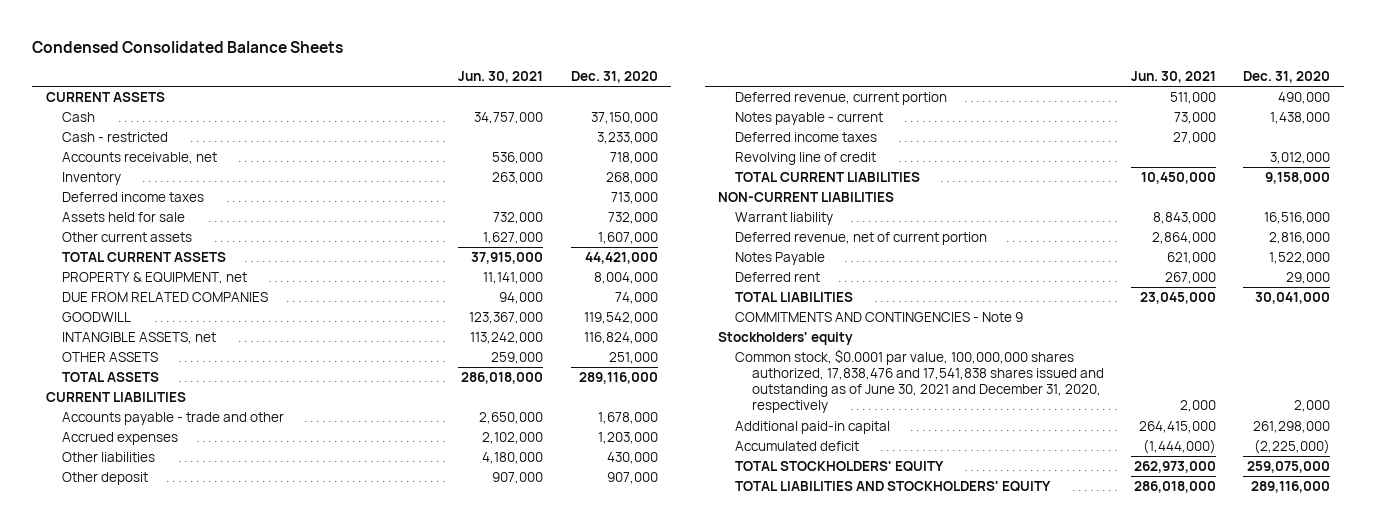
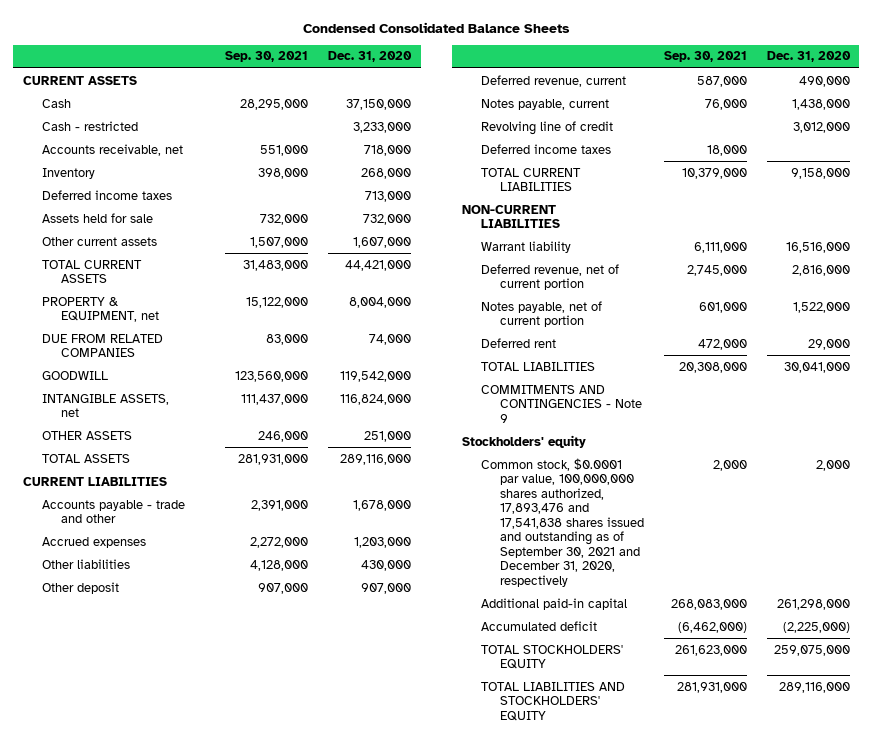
[458,71,544,84] Jun. 30, 2021 -> none
none -> [225,51,309,63] Sep. 30, 2021
[734,91,947,105] Deferred revenue, current portion -> [480,74,626,87] Deferred revenue, current
[734,111,883,125] Notes payable - current -> [480,98,609,110] Notes payable, current
[734,131,877,142] Deferred income taxes -> [480,143,611,154] Deferred income taxes
[734,251,825,265] Notes Payable -> [480,300,602,328] Notes payable, net of current portion
[734,348,1104,414] Common stock, $0.0001 par value, 100,000,000 shares authorized, 17,838,476 and 17,541,838 shares issued and outstanding as of June 30, 2021 and December 31, 2020, respectively -> [480,457,644,587] Common stock, $0.0001 par value, 100,000,000 shares authorized, 17,893,476 and 17,541,838 shares issued and outstanding as of September 30, 2021 and December 31, 2020, respectively

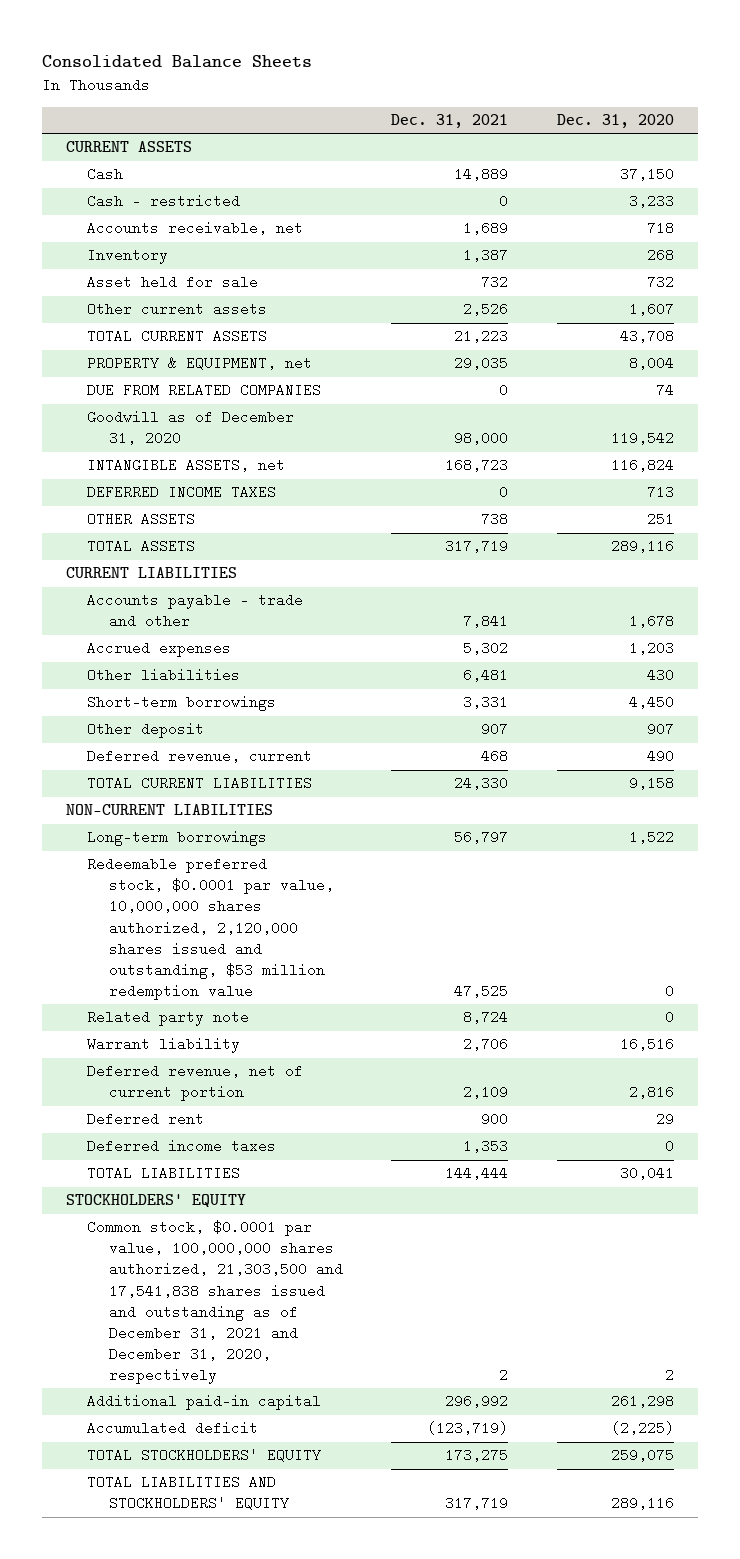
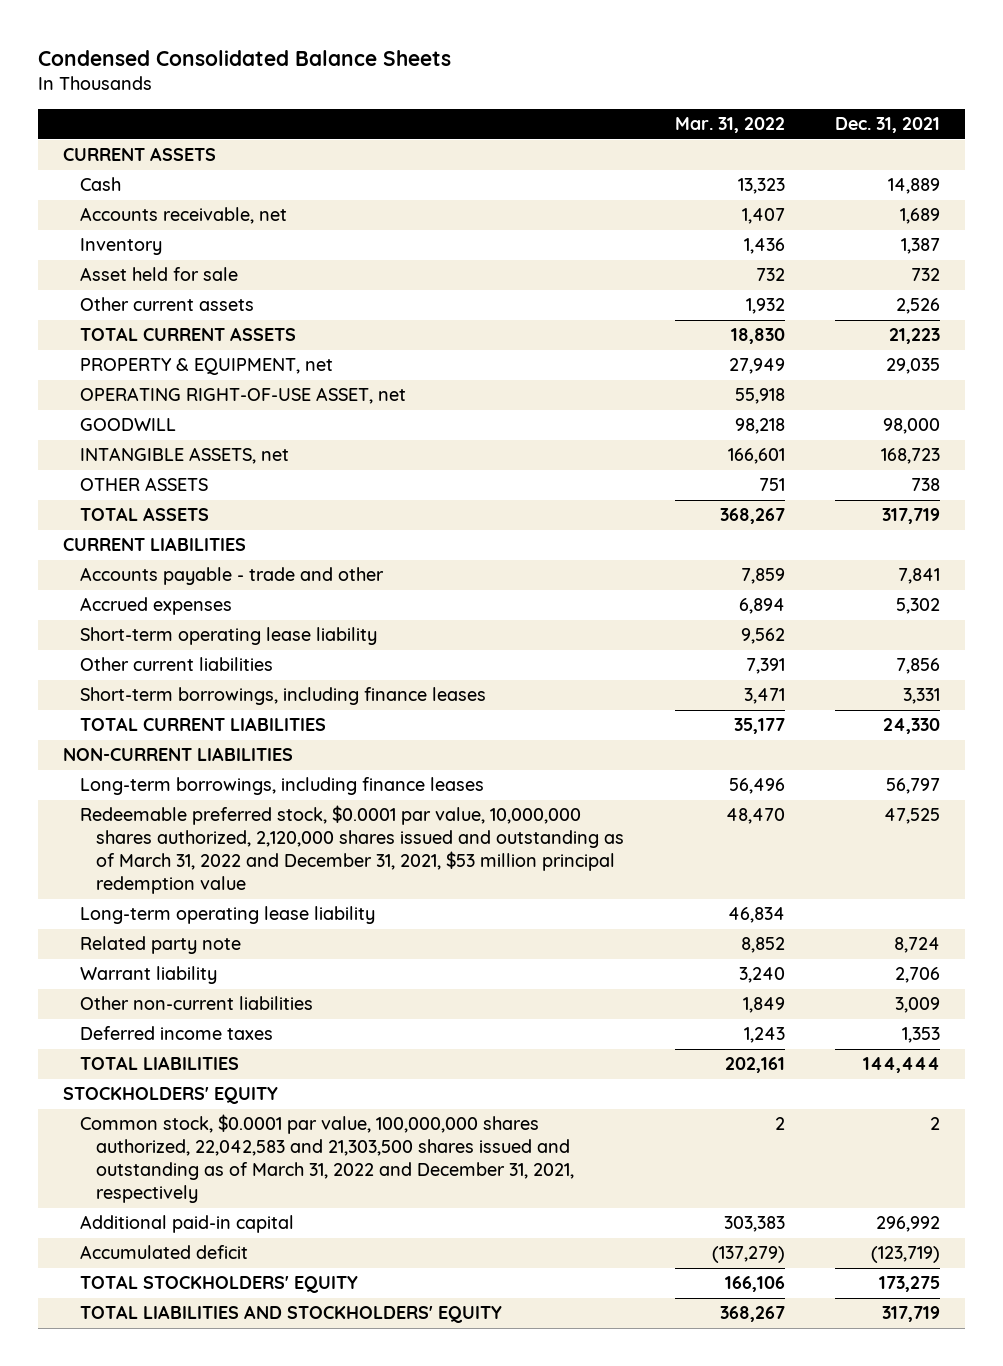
[41,55,312,69] Consolidated Balance Sheets -> [37,49,451,66] Condensed Consolidated Balance Sheets
[556,113,674,128] Dec. 31, 2020 -> none
none -> [674,117,785,134] Mar. 31, 2022
[87,194,241,209] Cash - restricted -> none
[87,383,322,398] DUE FROM RELATED COMPANIES -> none
none -> [79,387,406,405] OPERATING RIGHT-OF-USE ASSET, net
[87,410,295,446] Goodwill as of December 31, 2020 -> [79,418,176,432] GOODWILL
[87,485,277,500] DEFERRED INCOME TAXES -> none
[87,722,205,739] Other deposit -> none
[87,749,313,764] Deferred revenue, current -> none
none -> [79,627,377,646] Short-term operating lease liability
[87,668,241,683] Other liabilities -> [79,657,273,672] Other current liabilities
[463,668,509,683] 6,481 -> [895,658,940,675] 7,856
[87,695,277,712] Short-term borrowings -> [79,687,486,706] Short-term borrowings, including finance leases
[87,830,268,847] Long-term borrowings -> [79,777,484,796] Long-term borrowings, including finance leases
[87,857,334,1000] Redeemable preferred stock, $0.0001 par value, 10,000,000 shares authorized, 2,120,000 shares issued and outstanding, $53 million redemption value -> [79,805,625,895] Redeemable preferred stock, $0.0001 par value, 10,000,000 shares authorized, 2,120,000 shares issued and outstanding as of March 31, 2022 and December 31, 2021, $53 million principal redemption value
none -> [79,906,375,925] Long-term operating lease liability
[87,1064,304,1102] Deferred revenue, net of current portion -> none
[87,1112,205,1127] Deferred rent -> none
none -> [79,996,313,1011] Other non-current liabilities
[87,1220,343,1384] Common stock, $0.0001 par value, 100,000,000 shares authorized, 21,303,500 and 17,541,838 shares issued and outstanding as of December 31, 2021 and December 31, 2020, respectively -> [79,1114,575,1204] Common stock, $0.0001 par value, 100,000,000 shares authorized, 22,042,583 and 21,303,500 shares issued and outstanding as of March 31, 2022 and December 31, 2021, respectively

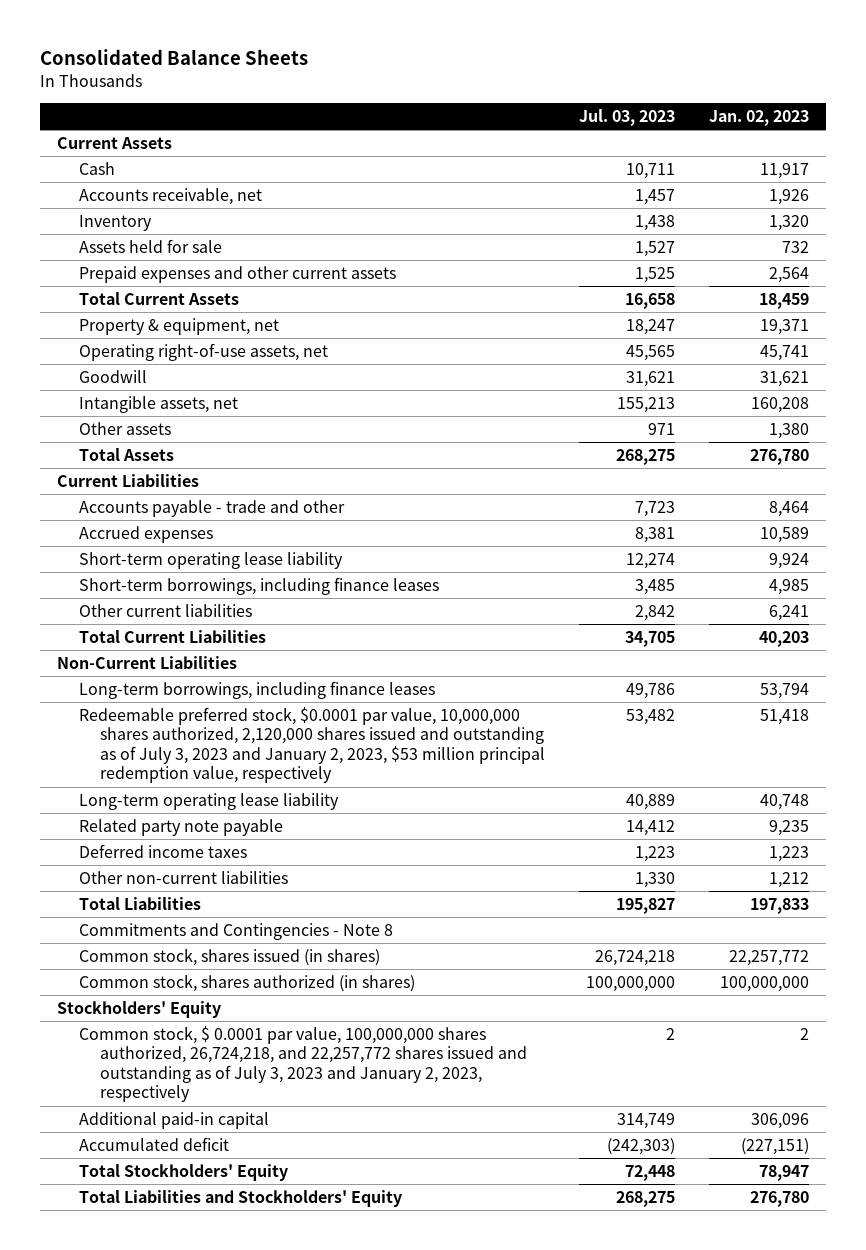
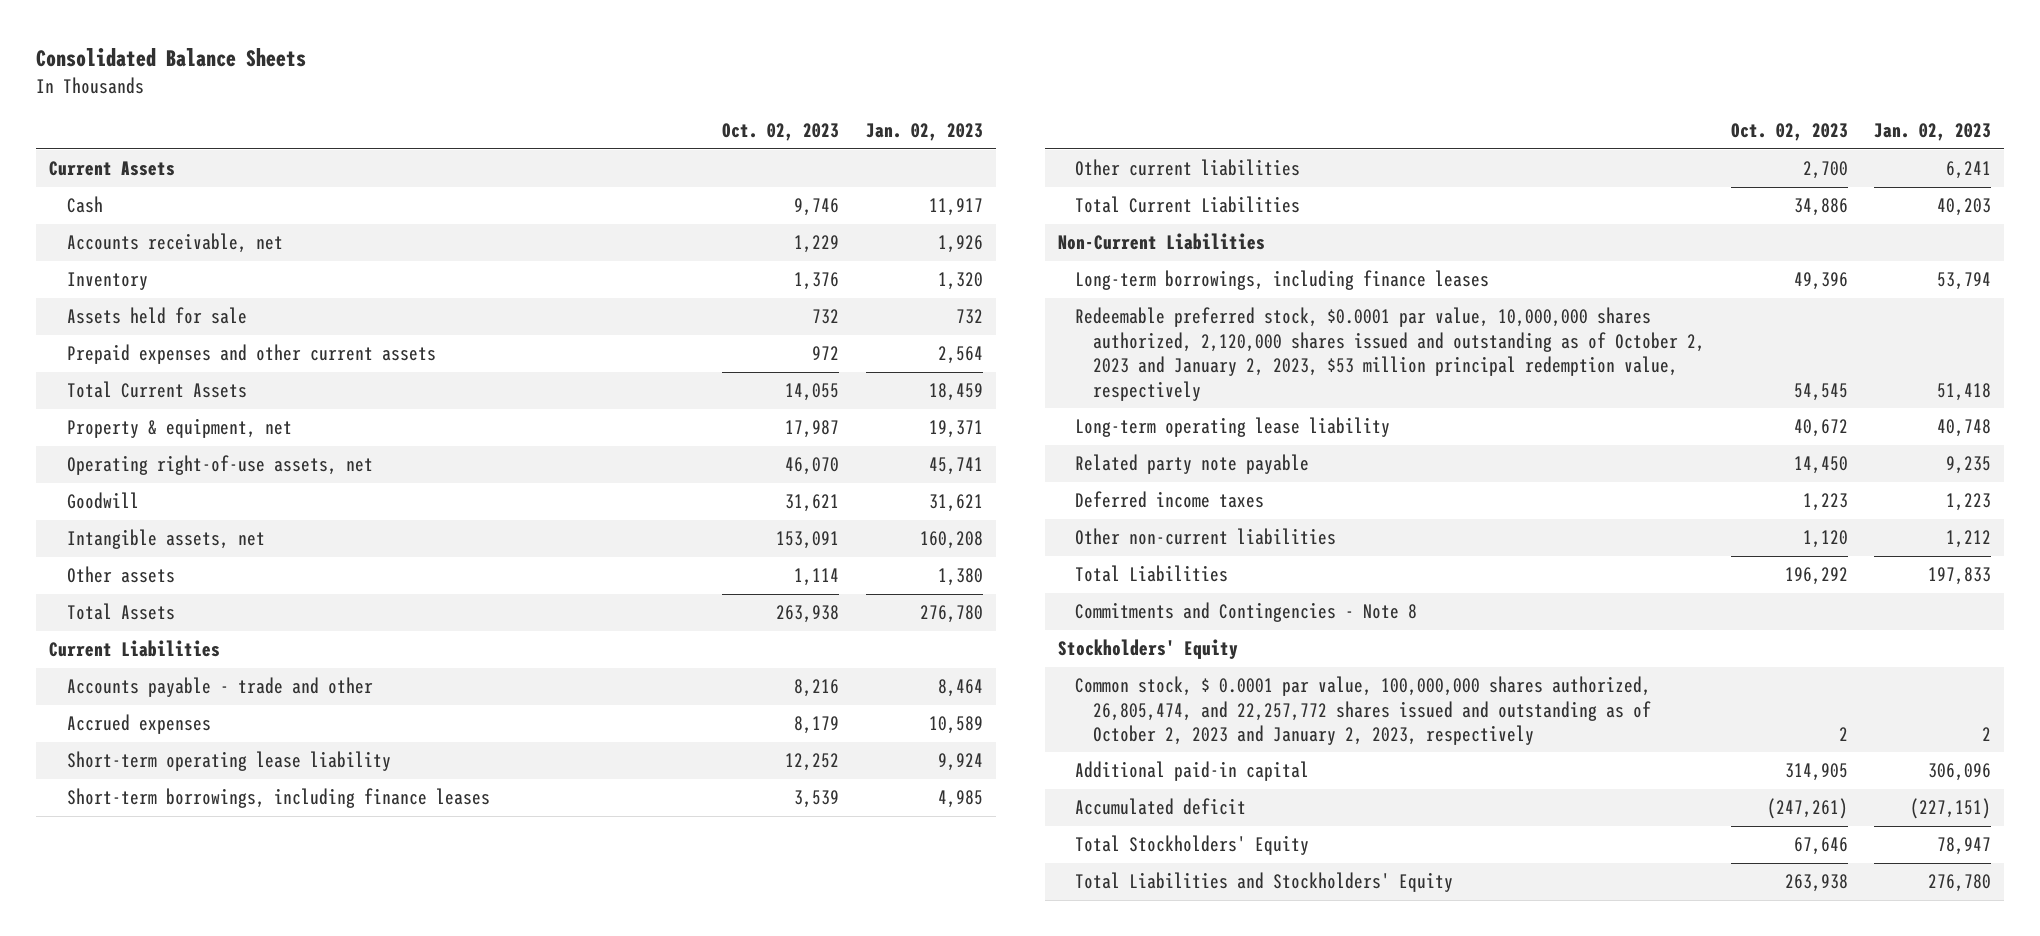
[579,108,676,126] Jul. 03, 2023 -> none
none -> [722,123,840,142] Oct. 02, 2023
[78,707,545,784] Redeemable preferred stock, $0.0001 par value, 10,000,000 shares authorized, 2,120,000 shares issued and outstanding as of July 3, 2023 and January 2, 2023, $53 million principal redemption value, respectively -> [1075,307,1706,401] Redeemable preferred stock, $0.0001 par value, 10,000,000 shares authorized, 2,120,000 shares issued and outstanding as of October 2, 2023 and January 2, 2023, $53 million principal redemption value, respectively
[78,948,380,967] Common stock, shares issued (in shares) -> none
[78,974,415,993] Common stock, shares authorized (in shares) -> none
[78,1026,527,1103] Common stock, $ 0.0001 par value, 100,000,000 shares authorized, 26,724,218, and 22,257,772 shares issued and outstanding as of July 3, 2023 and January 2, 2023, respectively -> [1075,676,1652,746] Common stock, $ 0.0001 par value, 100,000,000 shares authorized, 26,805,474, and 22,257,772 shares issued and outstanding as of October 2, 2023 and January 2, 2023, respectively

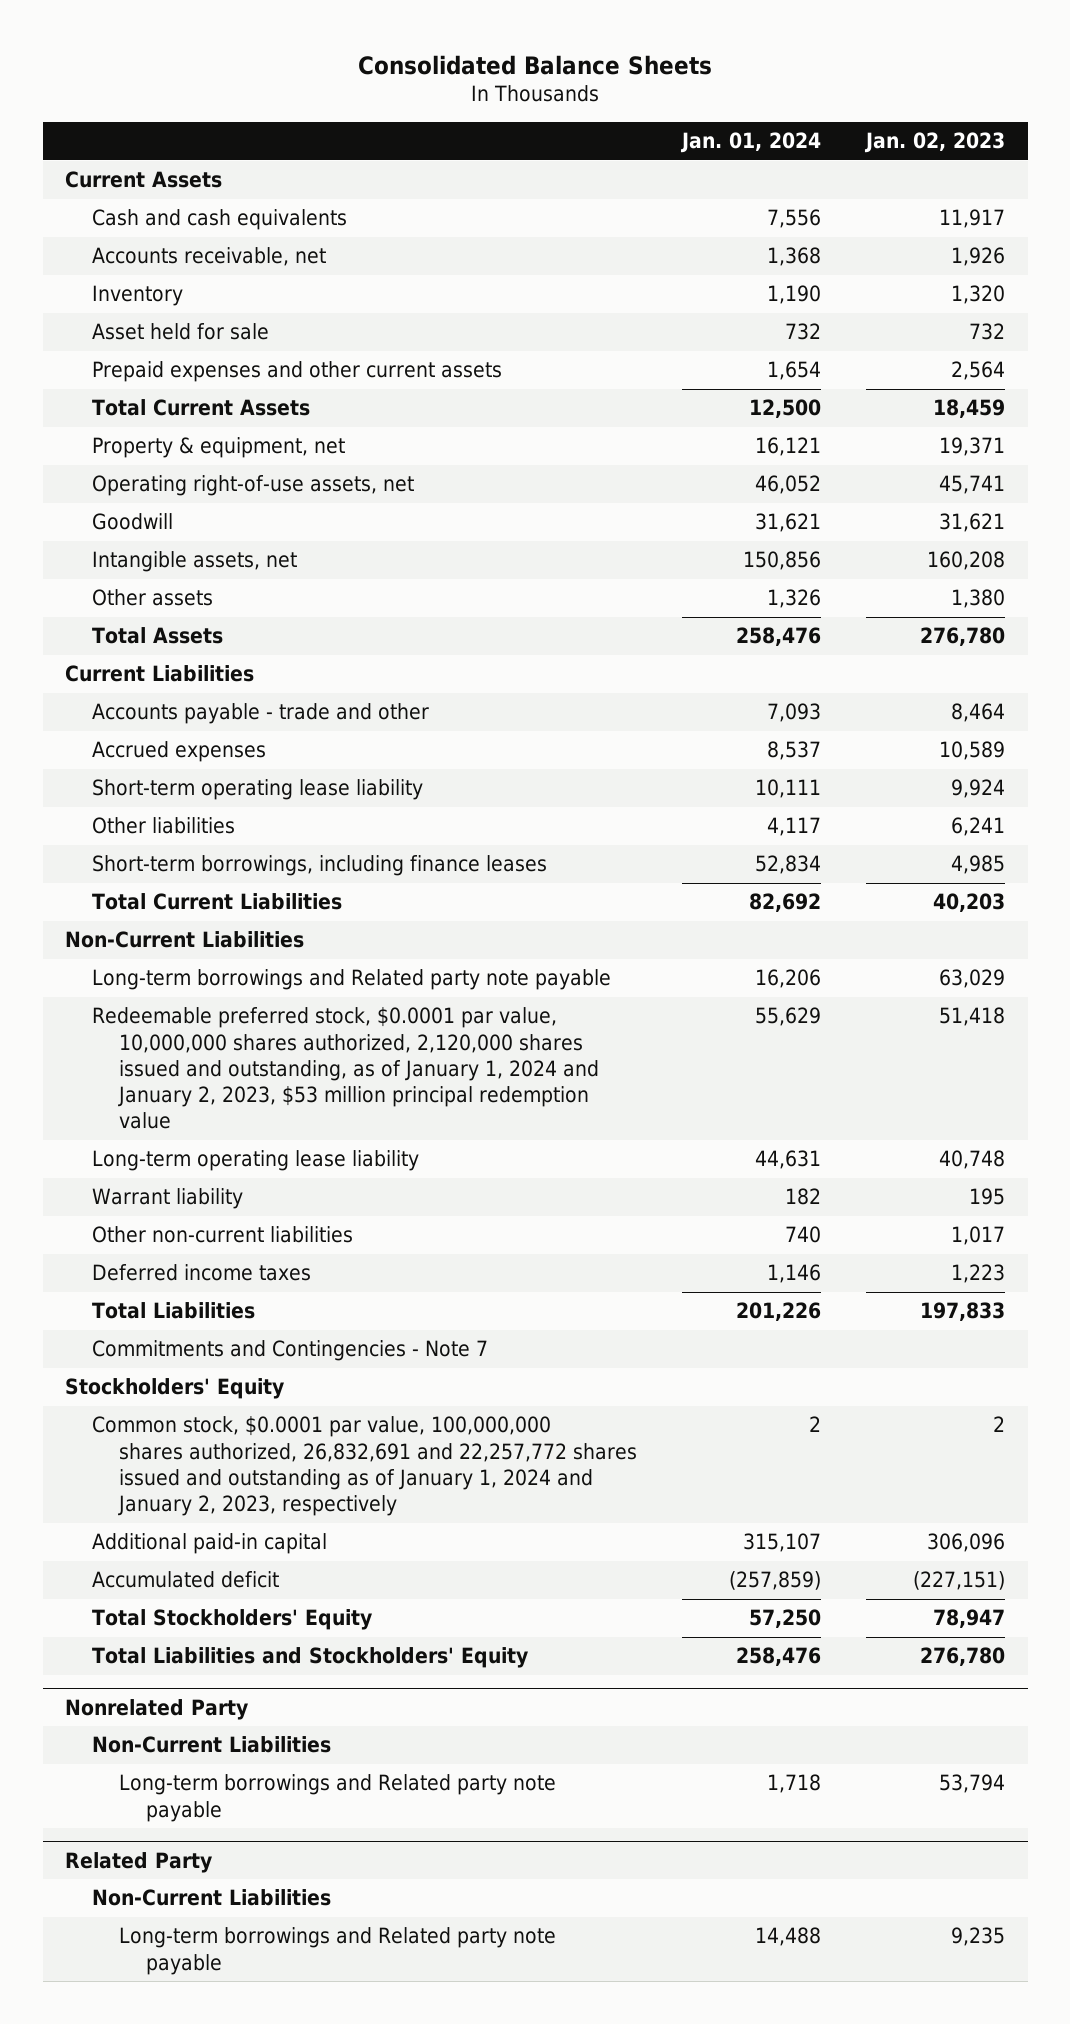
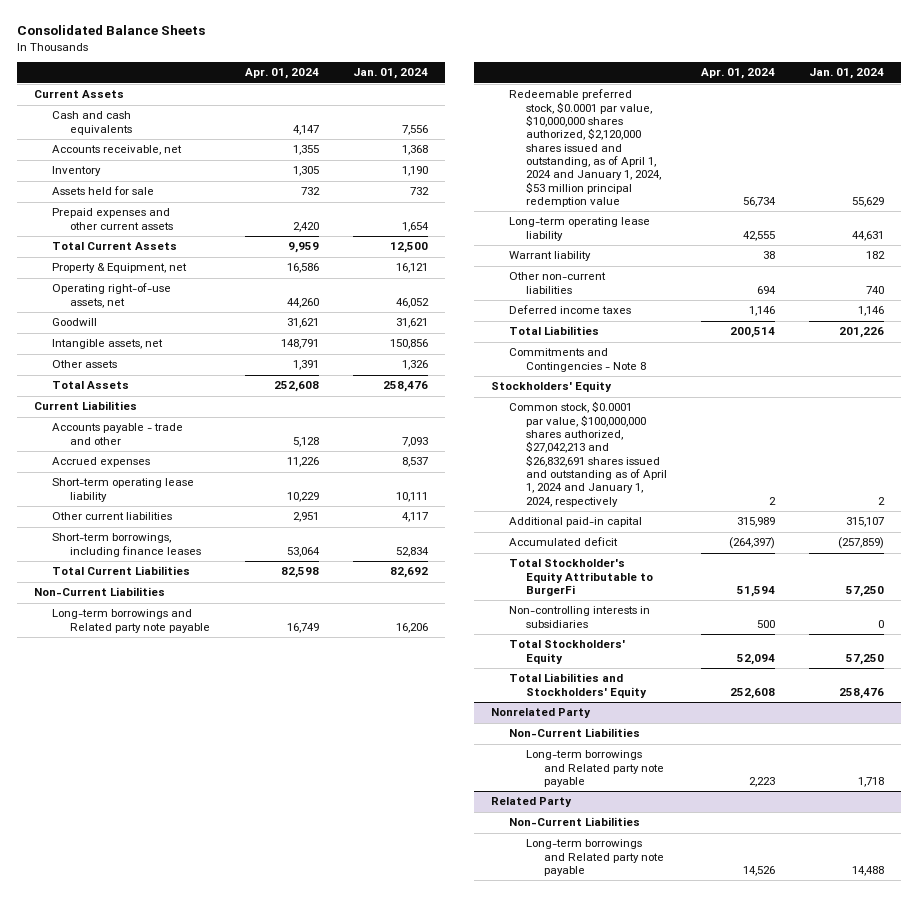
[864,132,1006,154] Jan. 02, 2023 -> none
none -> [244,68,319,80] Apr. 01, 2024
[91,323,269,341] Asset held for sale -> [51,186,154,196] Assets held for sale
[91,437,345,459] Property & equipment, net -> [51,263,187,274] Property & Equipment, net
[91,817,235,835] Other liabilities -> [51,512,172,521] Other current liabilities
[91,1007,599,1130] Redeemable preferred stock, $0.0001 par value, 10,000,000 shares authorized, 2,120,000 shares issued and outstanding, as of January 1, 2024 and January 2, 2023, $53 million principal redemption value -> [508,89,662,207] Redeemable preferred stock, $0.0001 par value, $10,000,000 shares authorized, $2,120,000 shares issued and outstanding, as of April 1, 2024 and January 1, 2024, $53 million principal redemption value
[91,1340,488,1362] Commitments and Contingencies - Note 7 -> [508,348,647,372] Commitments and Contingencies - Note 8
[91,1416,637,1517] Common stock, $0.0001 par value, 100,000,000 shares authorized, 26,832,691 and 22,257,772 shares issued and outstanding as of January 1, 2024 and January 2, 2023, respectively -> [508,401,668,507] Common stock, $0.0001 par value, $100,000,000 shares authorized, $27,042,213 and $26,832,691 shares issued and outstanding as of April 1, 2024 and January 1, 2024, respectively
none -> [508,559,654,597] Total Stockholder's Equity Attributable to BurgerFi
none -> [508,606,650,628] Non-controlling interests in subsidiaries

